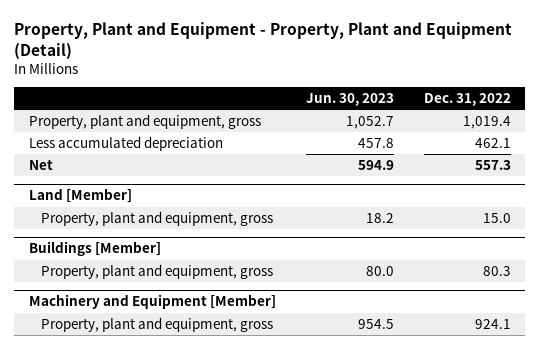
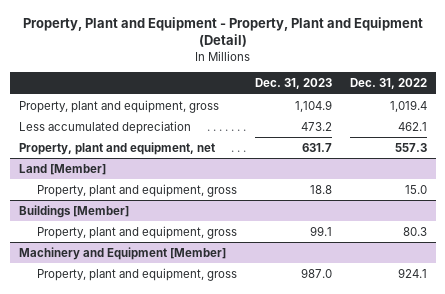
[305,93,394,107] Jun. 30, 2023 -> none
none -> [254,78,332,90] Dec. 31, 2023
[29,159,54,171] Net -> [18,141,215,155] Property, plant and equipment, net

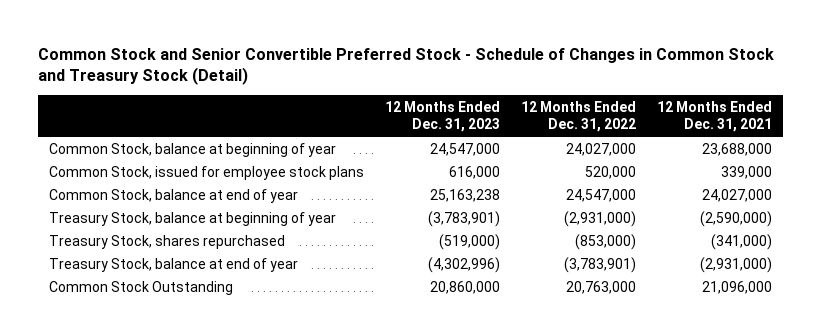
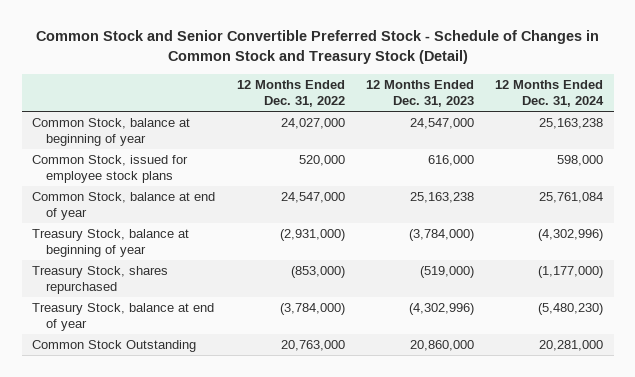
[657,100,773,133] 12 Months Ended Dec. 31, 2021 -> none
none -> [495,80,605,108] 12 Months Ended Dec. 31, 2024
[427,210,500,227] (3,783,901) -> [408,229,474,242] (3,784,000)
[564,256,637,273] (3,783,901) -> [279,303,345,316] (3,784,000)

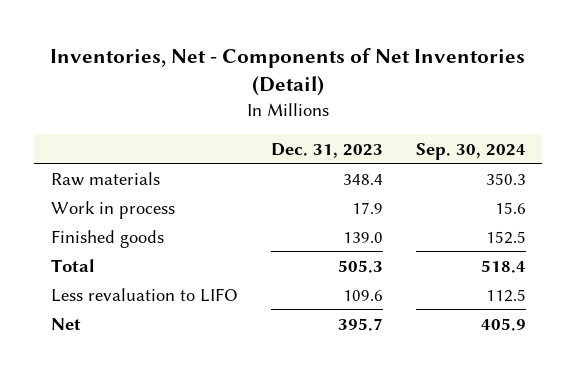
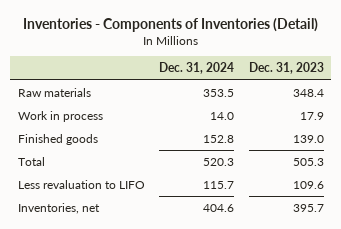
[50,47,526,97] Inventories, Net - Components of Net Inventories (Detail) -> [22,17,318,32] Inventories - Components of Inventories (Detail)
[415,142,526,160] Sep. 30, 2024 -> none
none -> [159,62,235,75] Dec. 31, 2024
[50,317,81,330] Net -> [17,202,100,214] Inventories, net

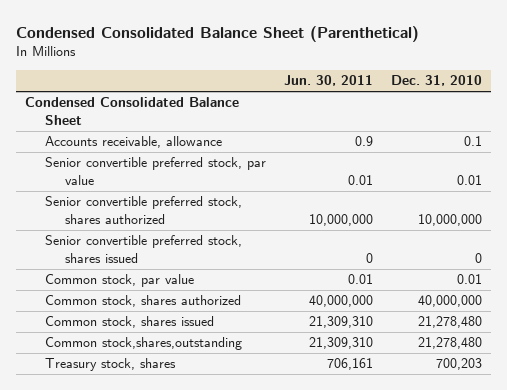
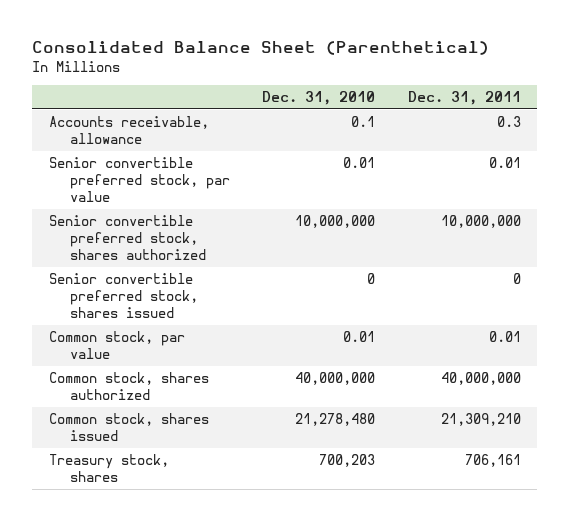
[16,25,420,42] Condensed Consolidated Balance Sheet (Parenthetical) -> [32,41,490,56] Consolidated Balance Sheet (Parenthetical)
[283,75,373,87] Jun. 30, 2011 -> none
none -> [407,91,521,106] Dec. 31, 2011
[25,97,240,126] Condensed Consolidated Balance Sheet -> none
[45,337,243,351] Common stock,shares,outstanding -> none

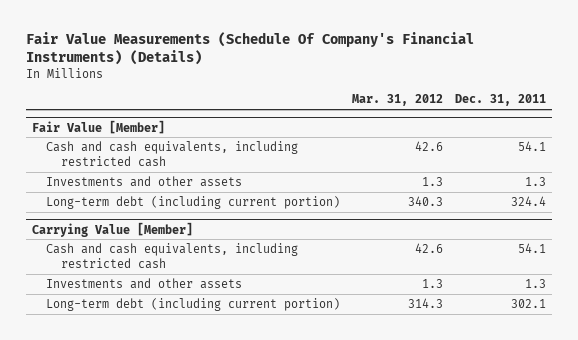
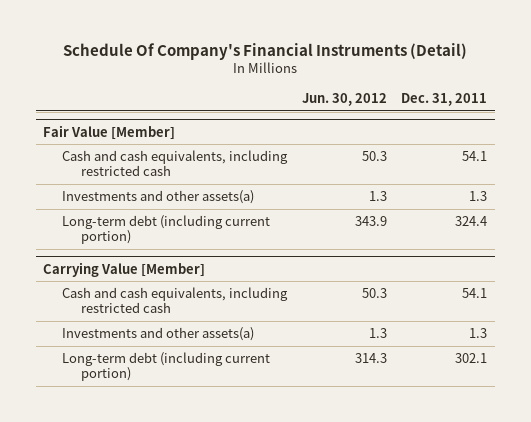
[25,31,474,66] Fair Value Measurements (Schedule Of Company's Financial Instruments) (Details) -> [63,42,468,60] Schedule Of Company's Financial Instruments (Detail)
[352,94,444,107] Mar. 31, 2012 -> none
none -> [301,93,387,107] Jun. 30, 2012
[46,176,243,188] Investments and other assets -> [62,189,255,204] Investments and other assets(a)
[46,278,243,290] Investments and other assets -> [62,326,255,341] Investments and other assets(a)

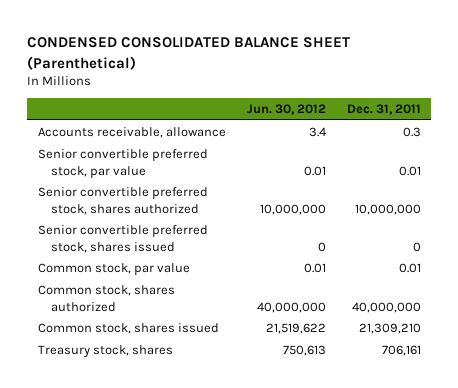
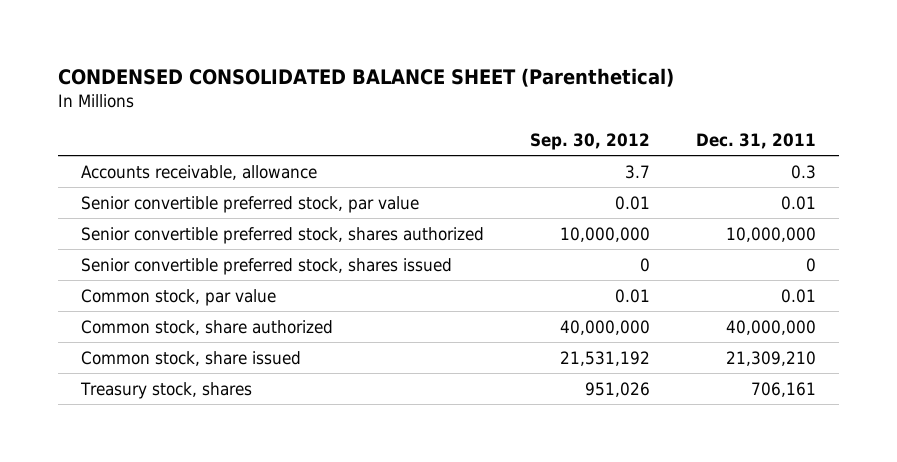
[246,104,326,116] Jun. 30, 2012 -> none
none -> [529,132,650,150] Sep. 30, 2012
[37,285,175,312] Common stock, shares authorized -> [80,319,333,335] Common stock, share authorized
[37,323,219,335] Common stock, shares issued -> [80,350,301,366] Common stock, share issued

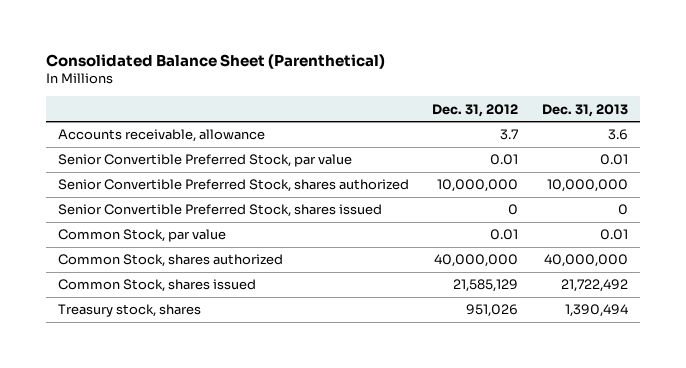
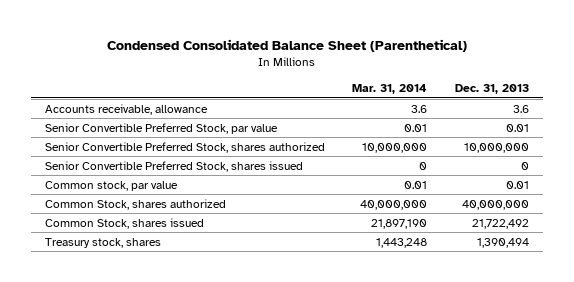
[45,53,385,69] Consolidated Balance Sheet (Parenthetical) -> [106,38,467,52] Condensed Consolidated Balance Sheet (Parenthetical)
[432,103,519,117] Dec. 31, 2012 -> none
none -> [352,84,428,95] Mar. 31, 2014
[57,229,226,243] Common Stock, par value -> [44,180,178,191] Common stock, par value

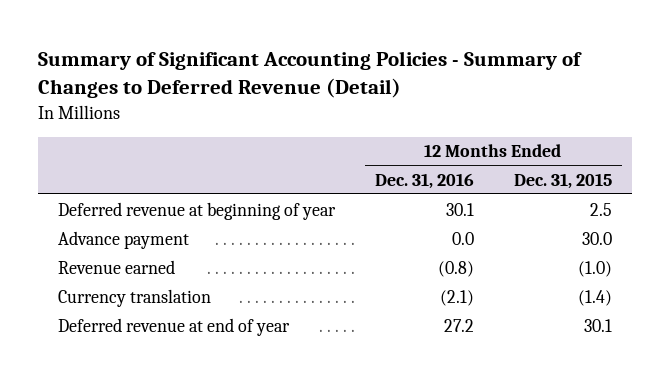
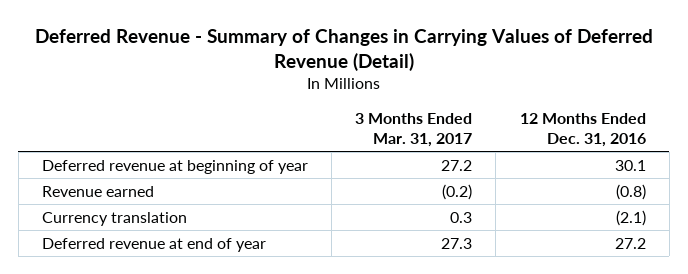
[37,50,582,98] Summary of Significant Accounting Policies - Summary of Changes to Deferred Revenue (Detail) -> [34,29,653,71] Deferred Revenue - Summary of Changes in Carrying Values of Deferred Revenue (Detail)
[513,172,612,189] Dec. 31, 2015 -> none
none -> [355,112,473,148] 3 Months Ended Mar. 31, 2017
[57,230,189,249] Advance payment -> none

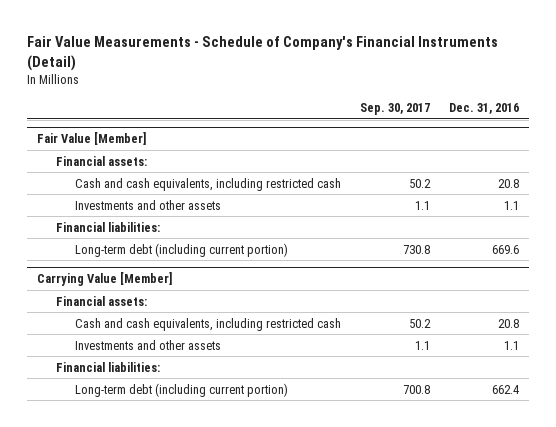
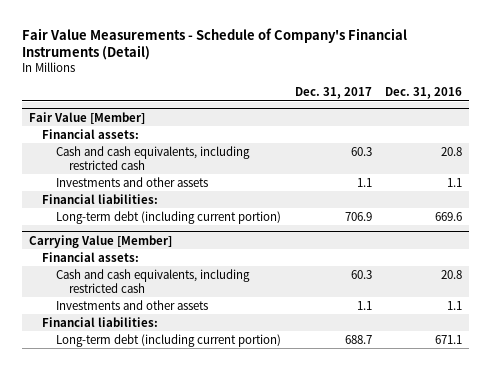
[360,102,431,115] Sep. 30, 2017 -> none
none -> [294,87,372,100] Dec. 31, 2017
[492,384,520,394] 662.4 -> [435,334,463,344] 671.1

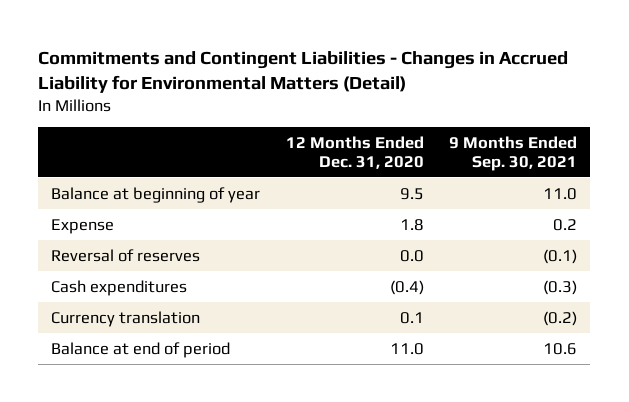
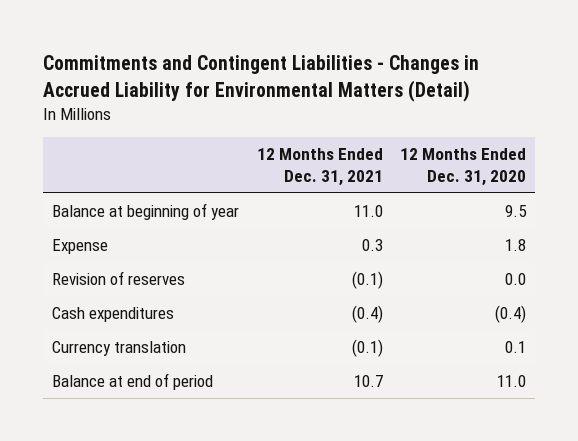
[449,135,578,171] 9 Months Ended Sep. 30, 2021 -> none
none -> [256,148,383,186] 12 Months Ended Dec. 31, 2021
[51,248,201,262] Reversal of reserves -> [52,271,186,286] Revision of reserves

